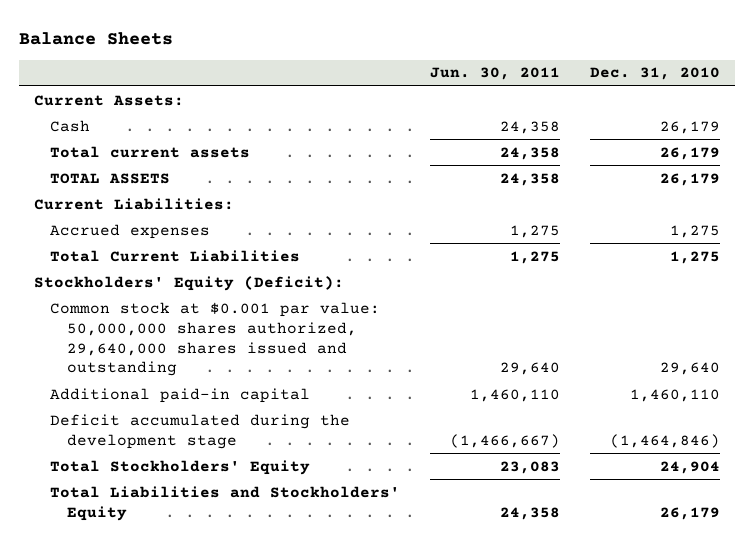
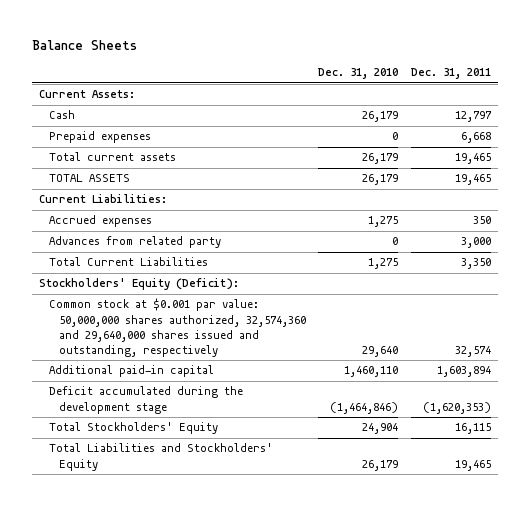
[430,67,561,81] Jun. 30, 2011 -> none
none -> [411,68,492,80] Dec. 31, 2011
none -> [48,131,151,144] Prepaid expenses
none -> [48,236,221,249] Advances from related party
[50,301,381,377] Common stock at $0.001 par value: 50,000,000 shares authorized, 29,640,000 shares issued and outstanding -> [48,298,306,357] Common stock at $0.001 par value: 50,000,000 shares authorized, 32,574,360 and 29,640,000 shares issued and outstanding, respectively

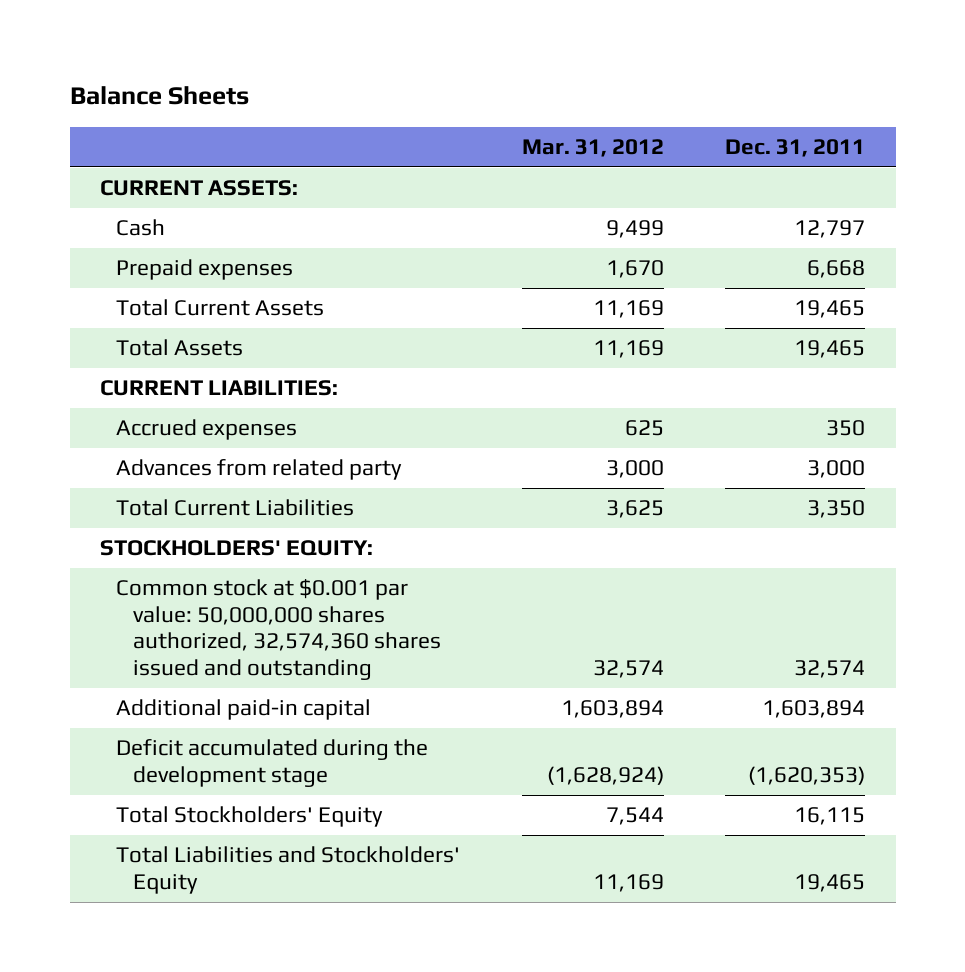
[318,68,399,80] Dec. 31, 2010 -> none
none -> [521,139,664,158] Mar. 31, 2012
[38,90,135,99] Current Assets: -> [100,180,299,197] CURRENT ASSETS:
[48,152,176,162] Total current assets -> [116,299,325,317] Total Current Assets
[48,174,130,183] TOTAL ASSETS -> [116,339,244,357] Total Assets
[38,194,167,204] Current Liabilities: -> [100,380,339,397] CURRENT LIABILITIES:
[38,278,239,291] Stockholders' Equity (Deficit): -> [100,540,374,557] STOCKHOLDERS' EQUITY:
[48,298,306,357] Common stock at $0.001 par value: 50,000,000 shares authorized, 32,574,360 and 29,640,000 shares issued and outstanding, respectively -> [116,579,441,680] Common stock at $0.001 par value: 50,000,000 shares authorized, 32,574,360 shares issued and outstanding

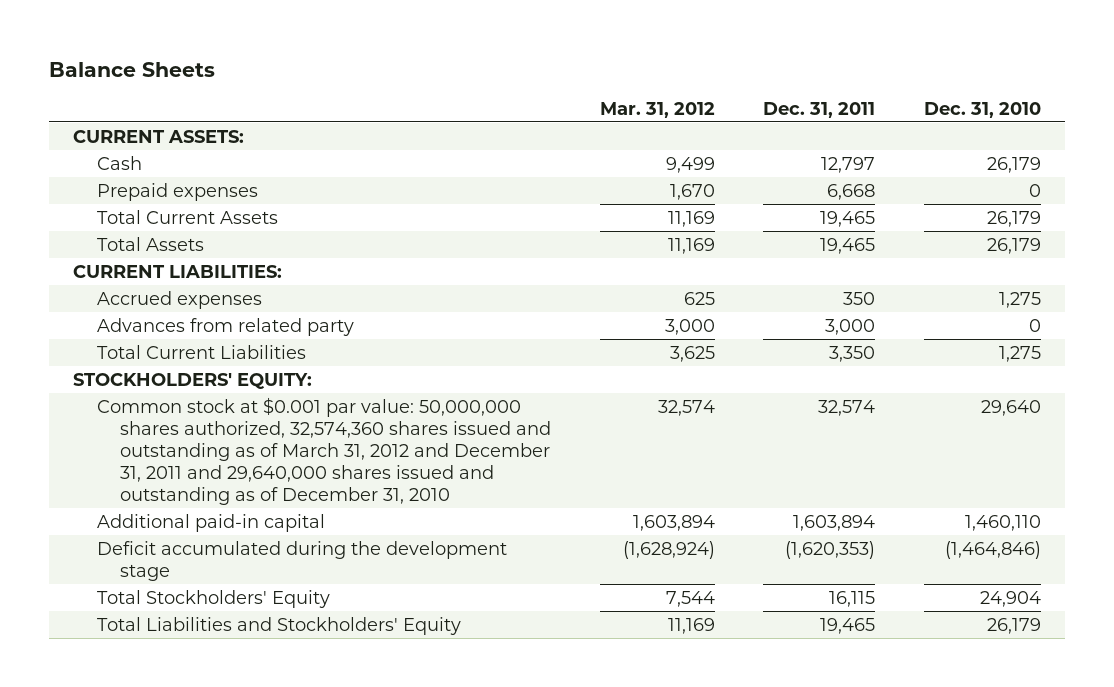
none -> [923,101,1041,118] Dec. 31, 2010
[116,579,441,680] Common stock at $0.001 par value: 50,000,000 shares authorized, 32,574,360 shares issued and outstanding -> [96,396,552,505] Common stock at $0.001 par value: 50,000,000 shares authorized, 32,574,360 shares issued and outstanding as of March 31, 2012 and December 31, 2011 and 29,640,000 shares issued and outstanding as of December 31, 2010

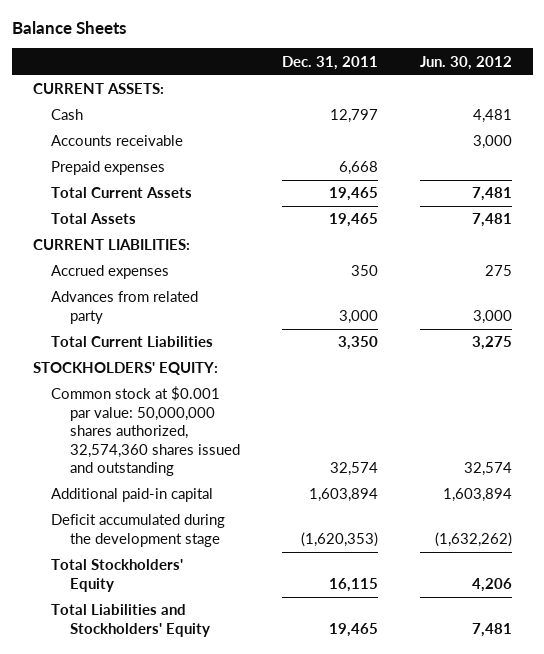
[599,101,715,118] Mar. 31, 2012 -> none
[923,101,1041,118] Dec. 31, 2010 -> none
none -> [419,55,512,70] Jun. 30, 2012
none -> [51,135,184,147] Accounts receivable
[96,396,552,505] Common stock at $0.001 par value: 50,000,000 shares authorized, 32,574,360 shares issued and outstanding as of March 31, 2012 and December 31, 2011 and 29,640,000 shares issued and outstanding as of December 31, 2010 -> [51,386,240,477] Common stock at $0.001 par value: 50,000,000 shares authorized, 32,574,360 shares issued and outstanding

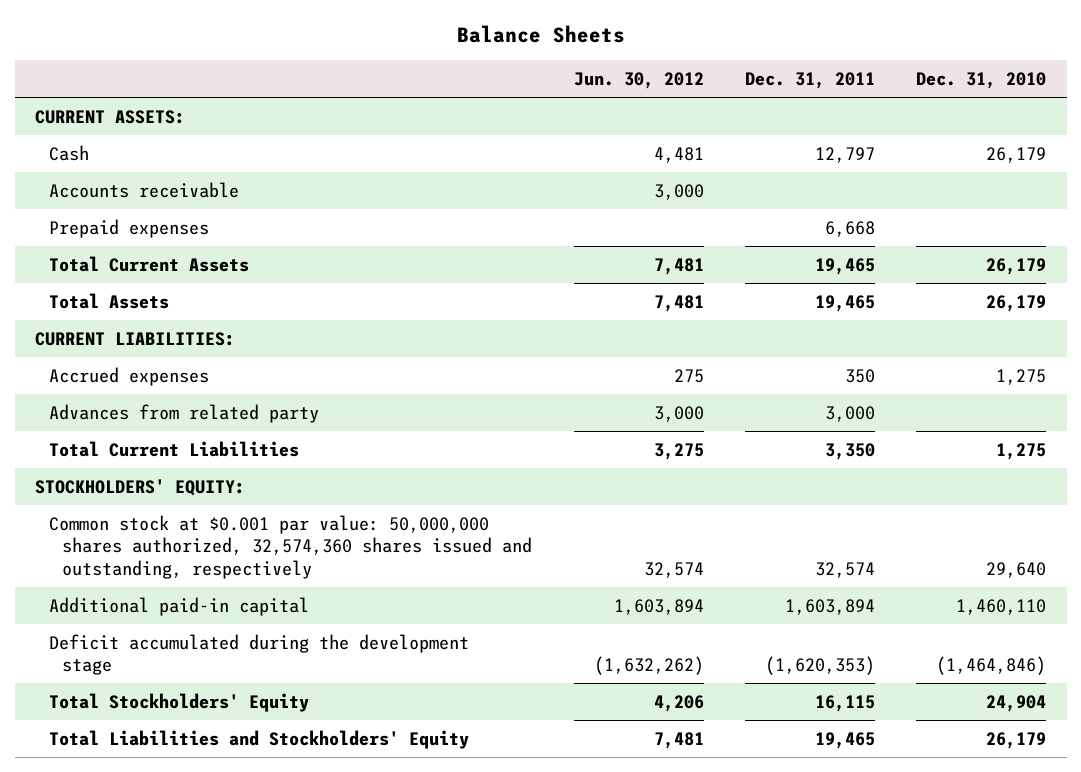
none -> [916,72,1047,90] Dec. 31, 2010
[51,386,240,477] Common stock at $0.001 par value: 50,000,000 shares authorized, 32,574,360 shares issued and outstanding -> [48,514,533,579] Common stock at $0.001 par value: 50,000,000 shares authorized, 32,574,360 shares issued and outstanding, respectively

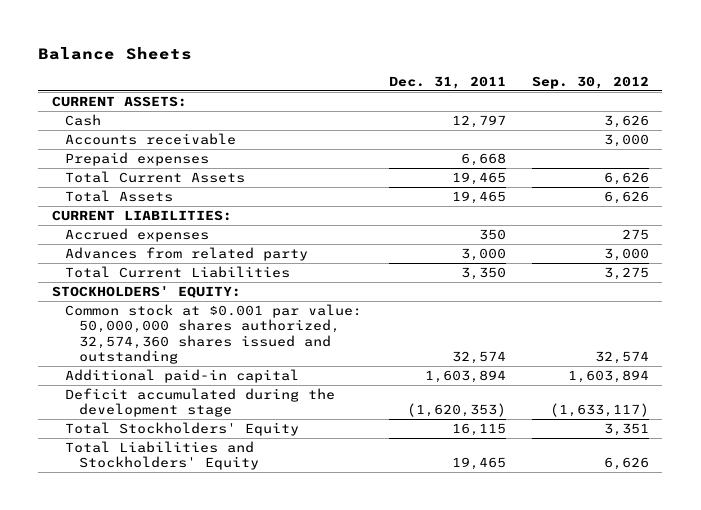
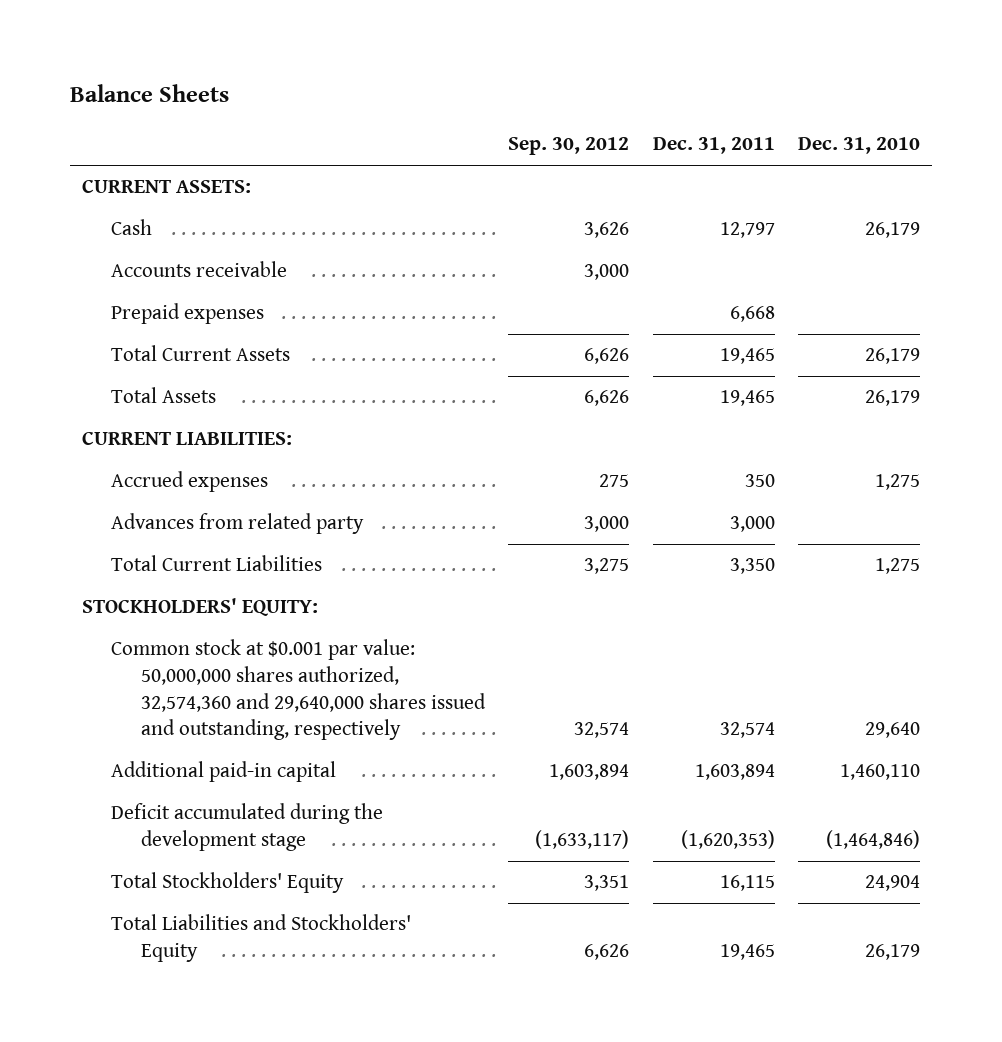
none -> [797,137,920,155] Dec. 31, 2010
[65,303,363,364] Common stock at $0.001 par value: 50,000,000 shares authorized, 32,574,360 shares issued and outstanding -> [111,639,486,741] Common stock at $0.001 par value: 50,000,000 shares authorized, 32,574,360 and 29,640,000 shares issued and outstanding, respectively

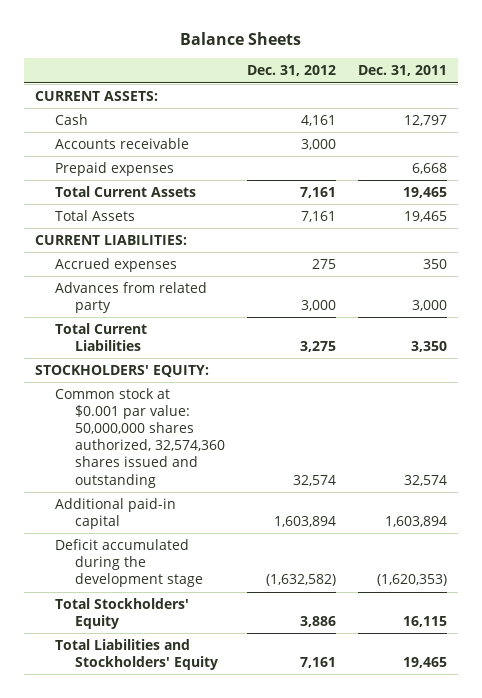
[508,137,630,156] Sep. 30, 2012 -> none
[797,137,920,155] Dec. 31, 2010 -> none
none -> [247,65,337,77] Dec. 31, 2012
[111,639,486,741] Common stock at $0.001 par value: 50,000,000 shares authorized, 32,574,360 and 29,640,000 shares issued and outstanding, respectively -> [55,387,226,488] Common stock at $0.001 par value: 50,000,000 shares authorized, 32,574,360 shares issued and outstanding

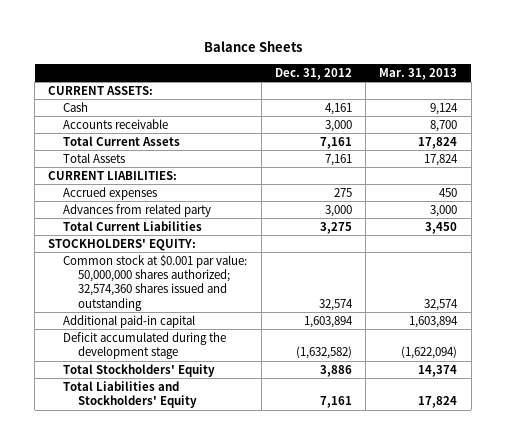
[357,65,447,77] Dec. 31, 2011 -> none
none -> [379,67,458,80] Mar. 31, 2013
[55,161,175,176] Prepaid expenses -> none
[55,387,226,488] Common stock at $0.001 par value: 50,000,000 shares authorized, 32,574,360 shares issued and outstanding -> [63,254,248,311] Common stock at $0.001 par value: 50,000,000 shares authorized; 32,574,360 shares issued and outstanding

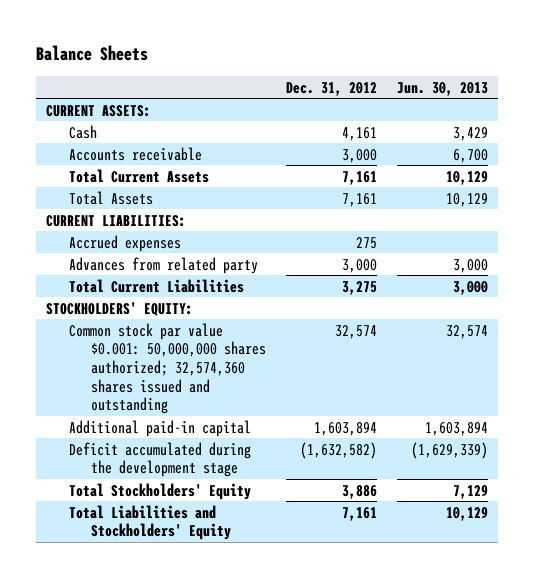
[379,67,458,80] Mar. 31, 2013 -> none
none -> [397,81,489,96] Jun. 30, 2013
[63,254,248,311] Common stock at $0.001 par value: 50,000,000 shares authorized; 32,574,360 shares issued and outstanding -> [68,322,267,415] Common stock par value $0.001: 50,000,000 shares authorized; 32,574,360 shares issued and outstanding

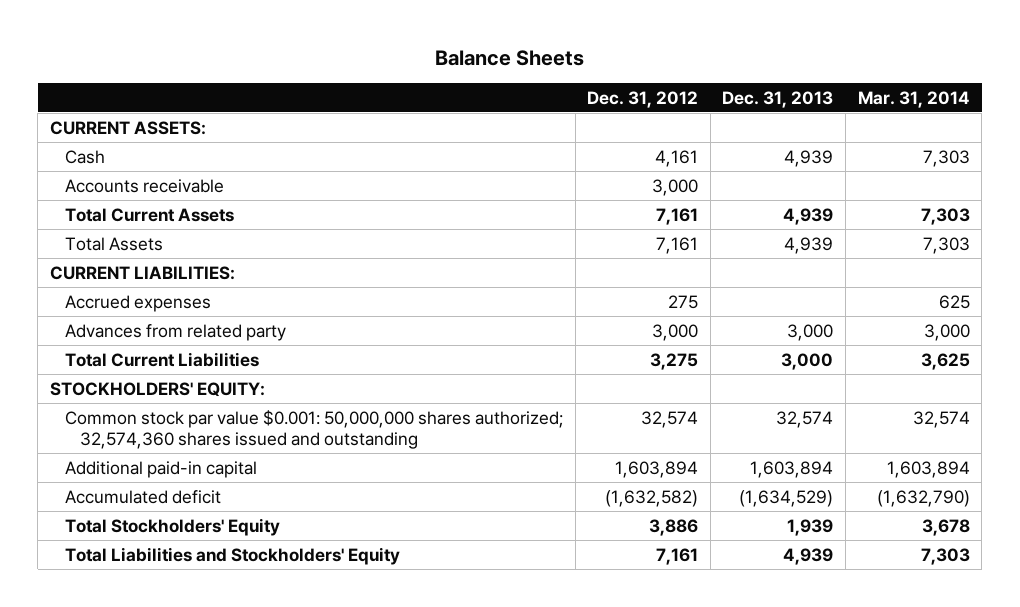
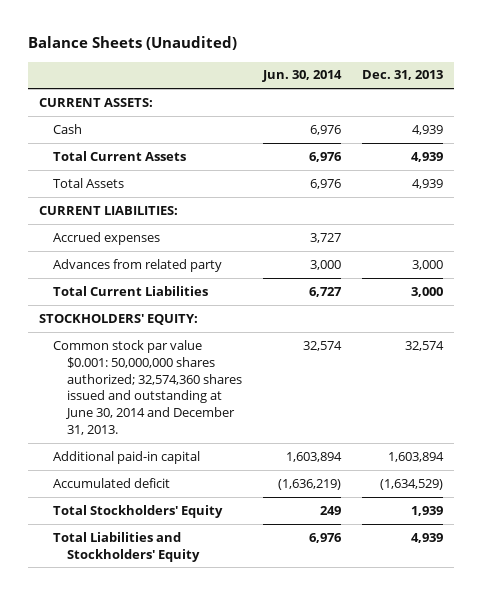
[434,50,584,67] Balance Sheets -> [28,36,238,51] Balance Sheets (Unaudited)
[587,90,699,108] Dec. 31, 2012 -> none
[857,90,970,108] Mar. 31, 2014 -> none
none -> [262,70,343,83] Jun. 30, 2014
[65,178,225,193] Accounts receivable -> none
[65,409,564,449] Common stock par value $0.001: 50,000,000 shares authorized; 32,574,360 shares issued and outstanding -> [52,339,242,435] Common stock par value $0.001: 50,000,000 shares authorized; 32,574,360 shares issued and outstanding at June 30, 2014 and December 31, 2013.

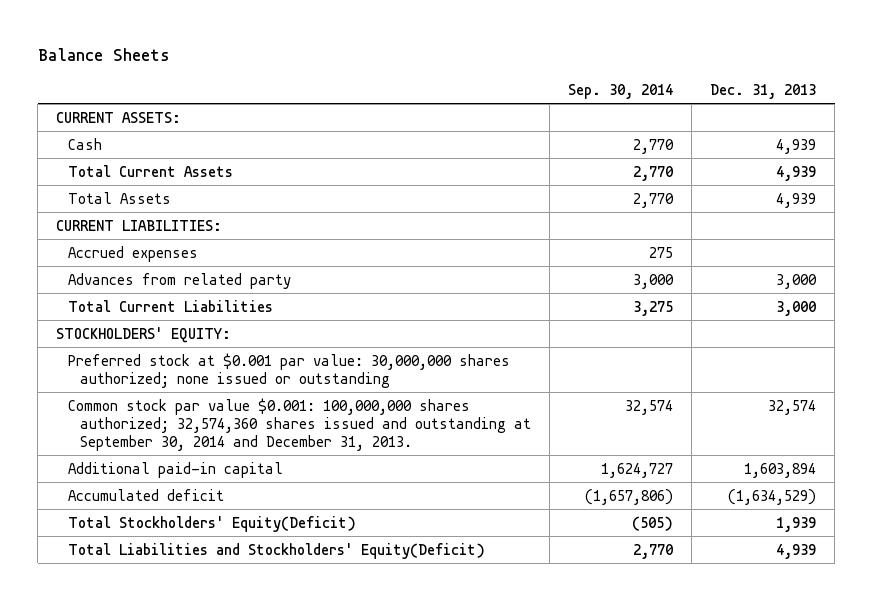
[28,36,238,51] Balance Sheets (Unaudited) -> [37,48,170,62] Balance Sheets
[262,70,343,83] Jun. 30, 2014 -> none
none -> [568,83,674,99] Sep. 30, 2014
none -> [68,352,511,388] Preferred stock at $0.001 par value: 30,000,000 shares authorized; none issued or outstanding
[52,339,242,435] Common stock par value $0.001: 50,000,000 shares authorized; 32,574,360 shares issued and outstanding at June 30, 2014 and December 31, 2013. -> [68,397,532,451] Common stock par value $0.001: 100,000,000 shares authorized; 32,574,360 shares issued and outstanding at September 30, 2014 and December 31, 2013.
[52,504,223,518] Total Stockholders' Equity -> [68,515,357,532] Total Stockholders' Equity(Deficit)
[52,531,200,562] Total Liabilities and Stockholders' Equity -> [68,542,486,559] Total Liabilities and Stockholders' Equity(Deficit)

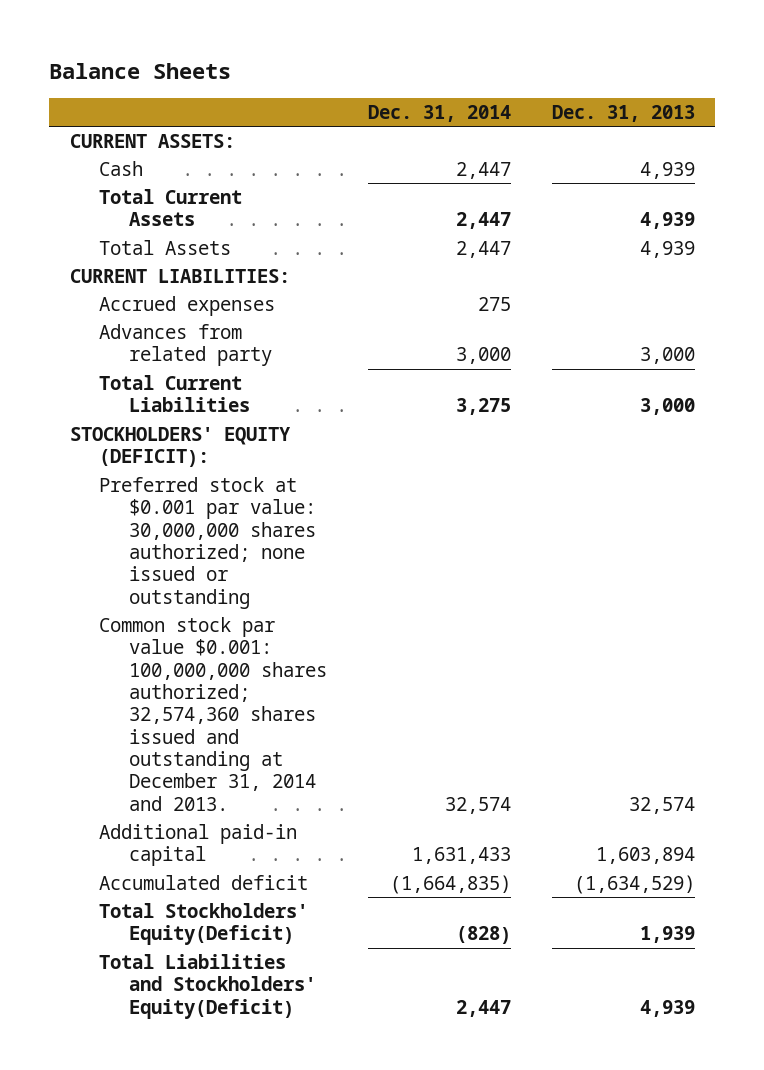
[568,83,674,99] Sep. 30, 2014 -> none
none -> [367,105,511,123] Dec. 31, 2014
[56,326,232,343] STOCKHOLDERS' EQUITY: -> [69,427,291,468] STOCKHOLDERS' EQUITY (DEFICIT):
[68,397,532,451] Common stock par value $0.001: 100,000,000 shares authorized; 32,574,360 shares issued and outstanding at September 30, 2014 and December 31, 2013. -> [99,617,327,811] Common stock par value $0.001: 100,000,000 shares authorized; 32,574,360 shares issued and outstanding at December 31, 2014 and 2013.

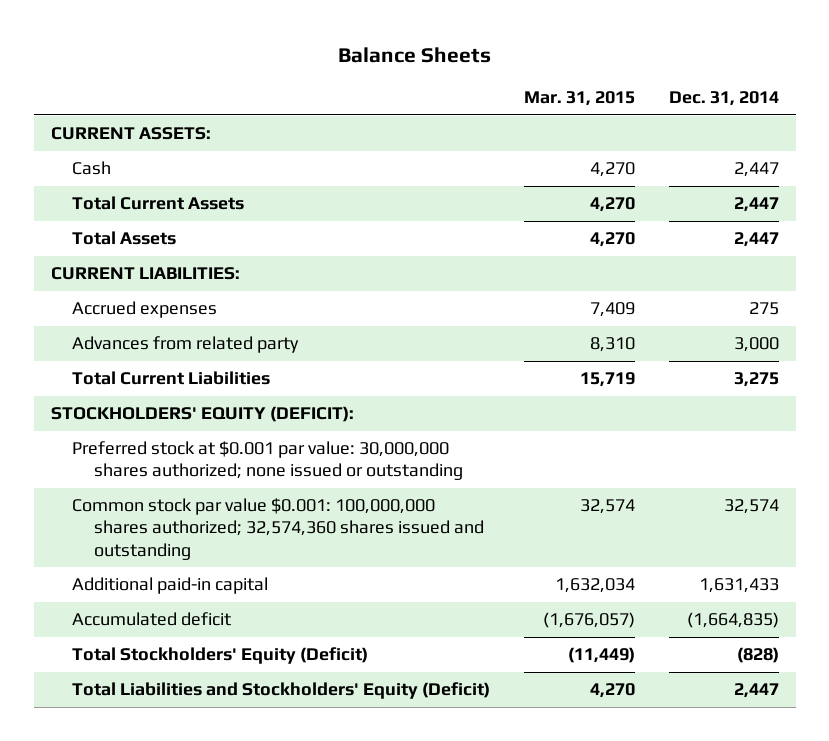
[551,105,695,123] Dec. 31, 2013 -> none
none -> [523,91,635,107] Mar. 31, 2015
[99,617,327,811] Common stock par value $0.001: 100,000,000 shares authorized; 32,574,360 shares issued and outstanding at December 31, 2014 and 2013. -> [72,498,484,560] Common stock par value $0.001: 100,000,000 shares authorized; 32,574,360 shares issued and outstanding
[99,903,309,946] Total Stockholders' Equity(Deficit) -> [72,647,369,665] Total Stockholders' Equity (Deficit)
[99,954,316,1019] Total Liabilities and Stockholders' Equity(Deficit) -> [72,682,491,700] Total Liabilities and Stockholders' Equity (Deficit)

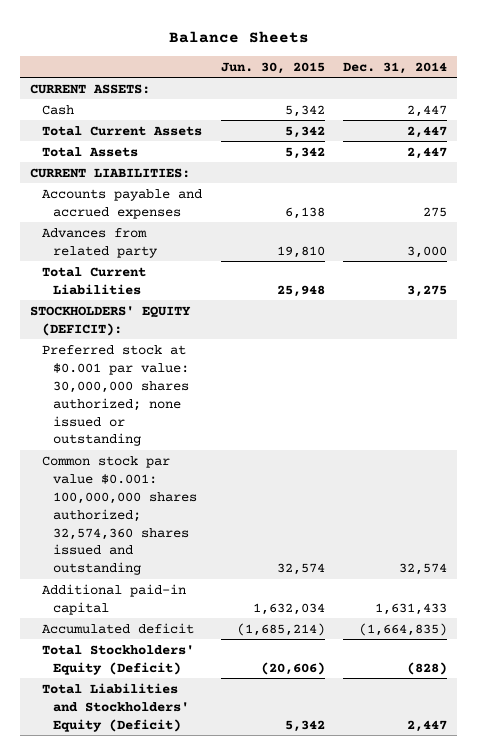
[523,91,635,107] Mar. 31, 2015 -> none
none -> [220,61,325,74] Jun. 30, 2015
[72,301,218,319] Accrued expenses -> [41,188,202,219] Accounts payable and accrued expenses

